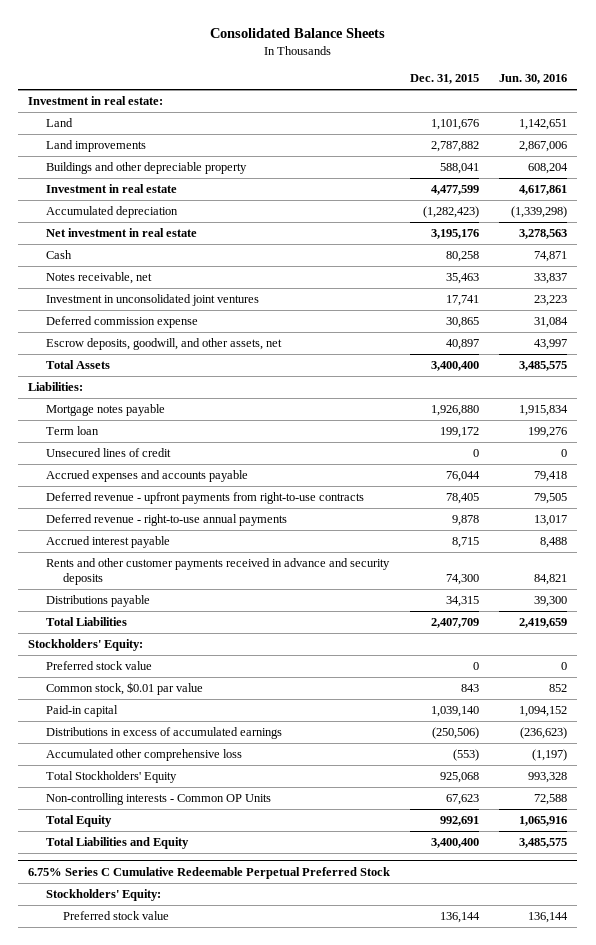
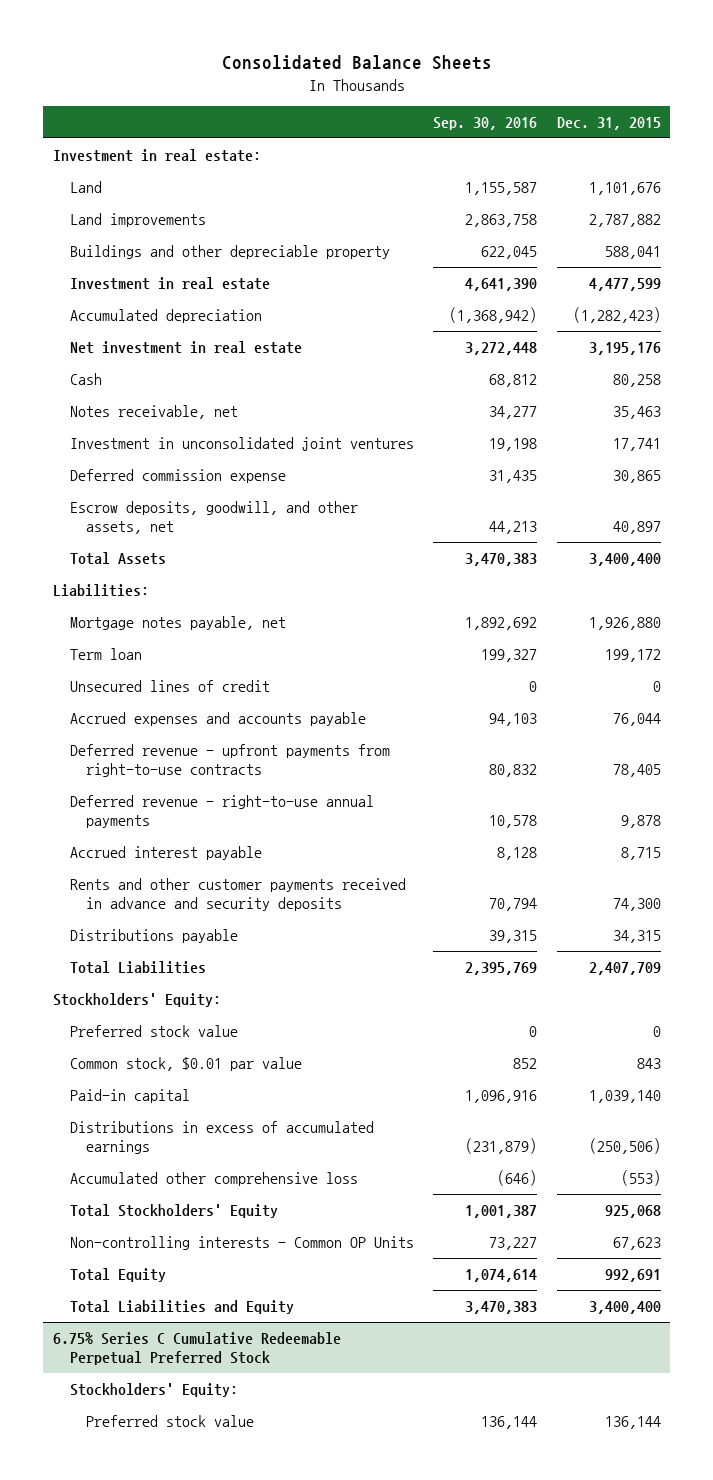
[499,74,568,85] Jun. 30, 2016 -> none
none -> [433,117,538,131] Sep. 30, 2016
[45,404,165,417] Mortgage notes payable -> [69,615,286,630] Mortgage notes payable, net

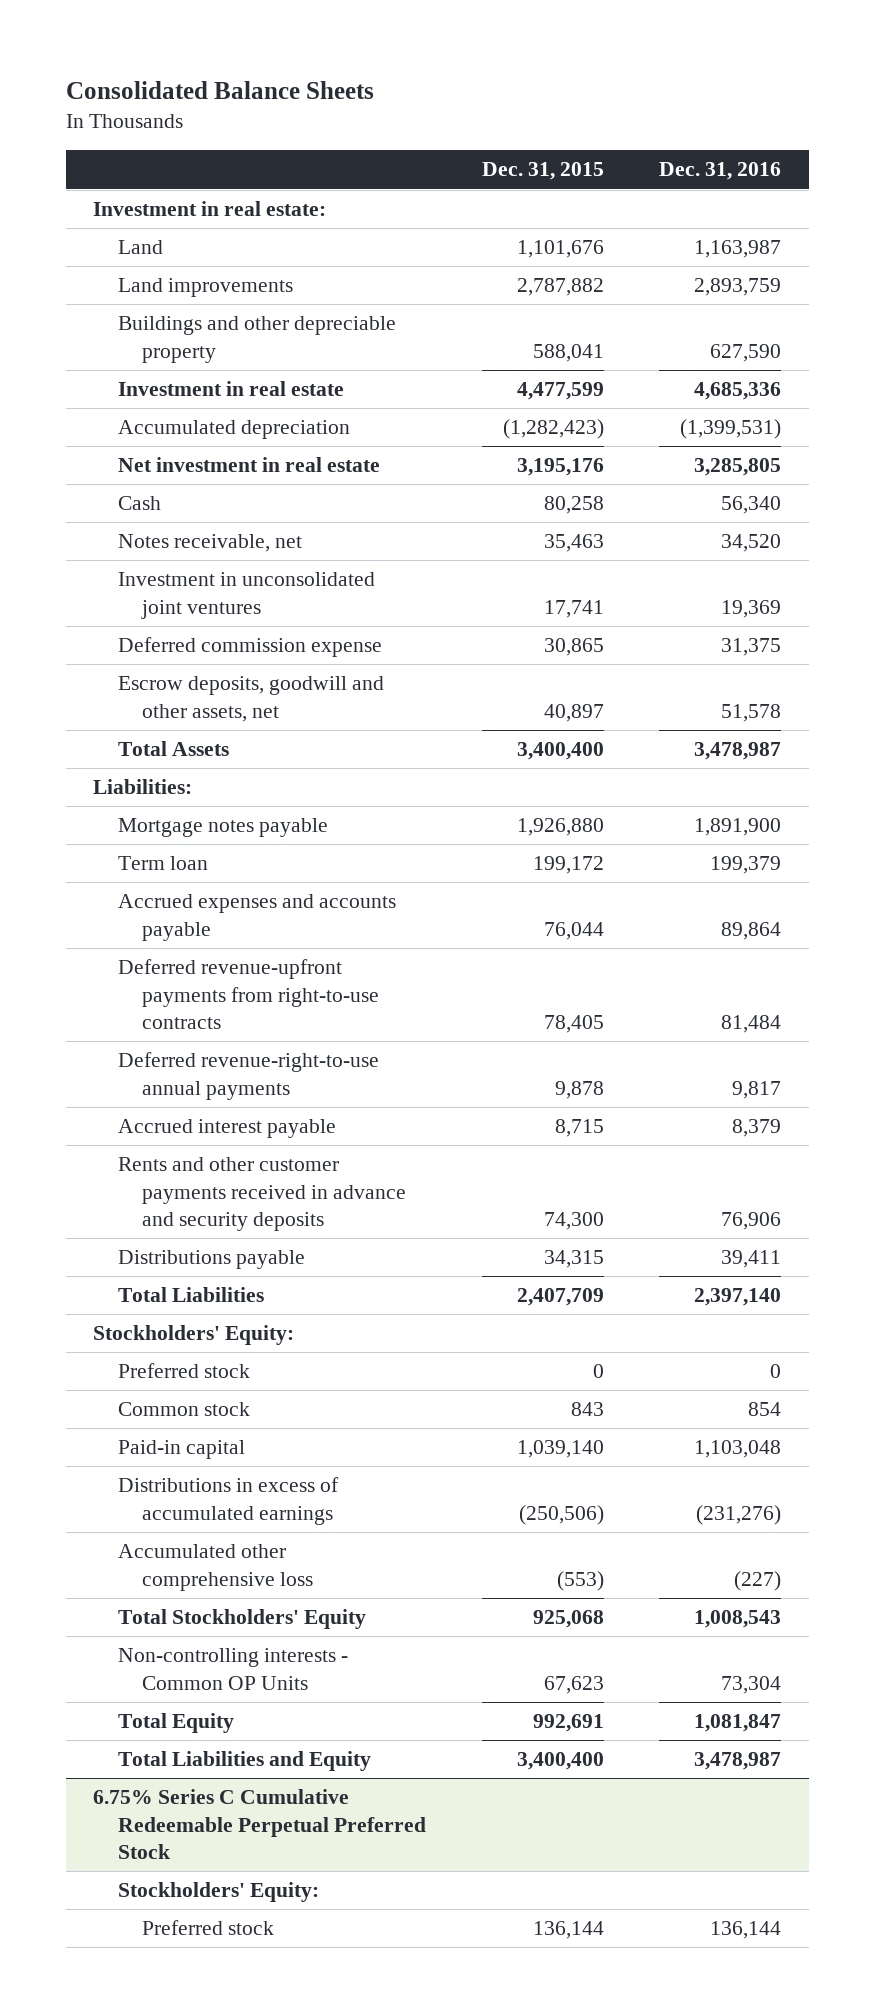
[433,117,538,131] Sep. 30, 2016 -> none
none -> [659,162,782,181] Dec. 31, 2016
[69,500,358,535] Escrow deposits, goodwill, and other assets, net -> [117,676,384,722] Escrow deposits, goodwill and other assets, net
[69,615,286,630] Mortgage notes payable, net -> [117,818,328,838] Mortgage notes payable
[69,679,270,692] Unsecured lines of credit -> none
[69,743,390,778] Deferred revenue - upfront payments from right-to-use contracts -> [117,959,380,1030] Deferred revenue-upfront payments from right-to-use contracts
[69,794,374,829] Deferred revenue - right-to-use annual payments -> [117,1052,379,1100] Deferred revenue-right-to-use annual payments
[69,1024,238,1037] Preferred stock value -> [117,1363,250,1379] Preferred stock
[69,1056,302,1071] Common stock, $0.01 par value -> [117,1402,250,1417] Common stock
[86,1414,255,1427] Preferred stock value -> [142,1920,275,1936] Preferred stock

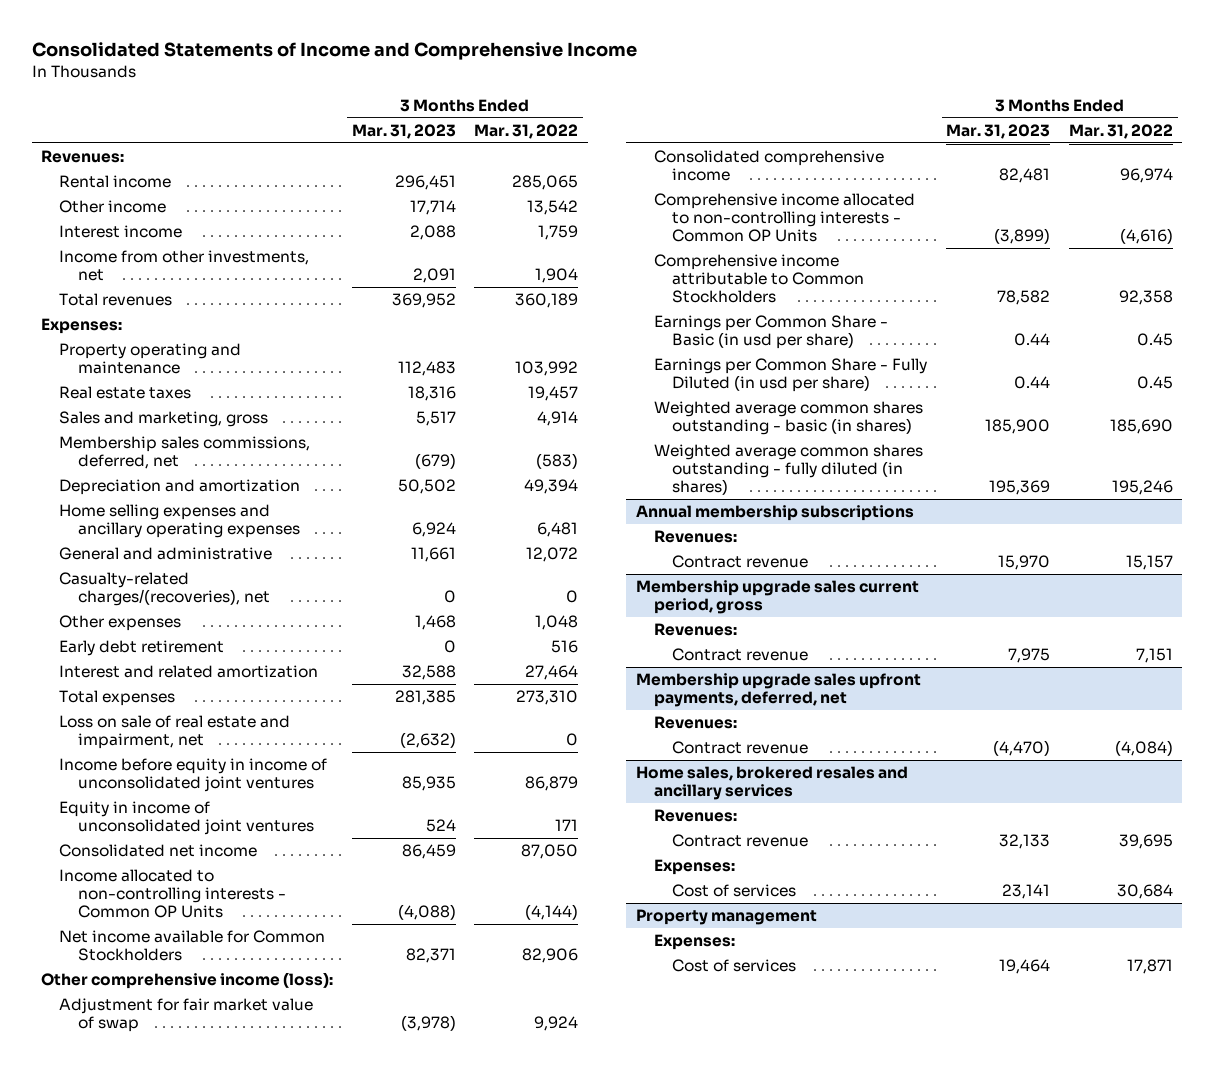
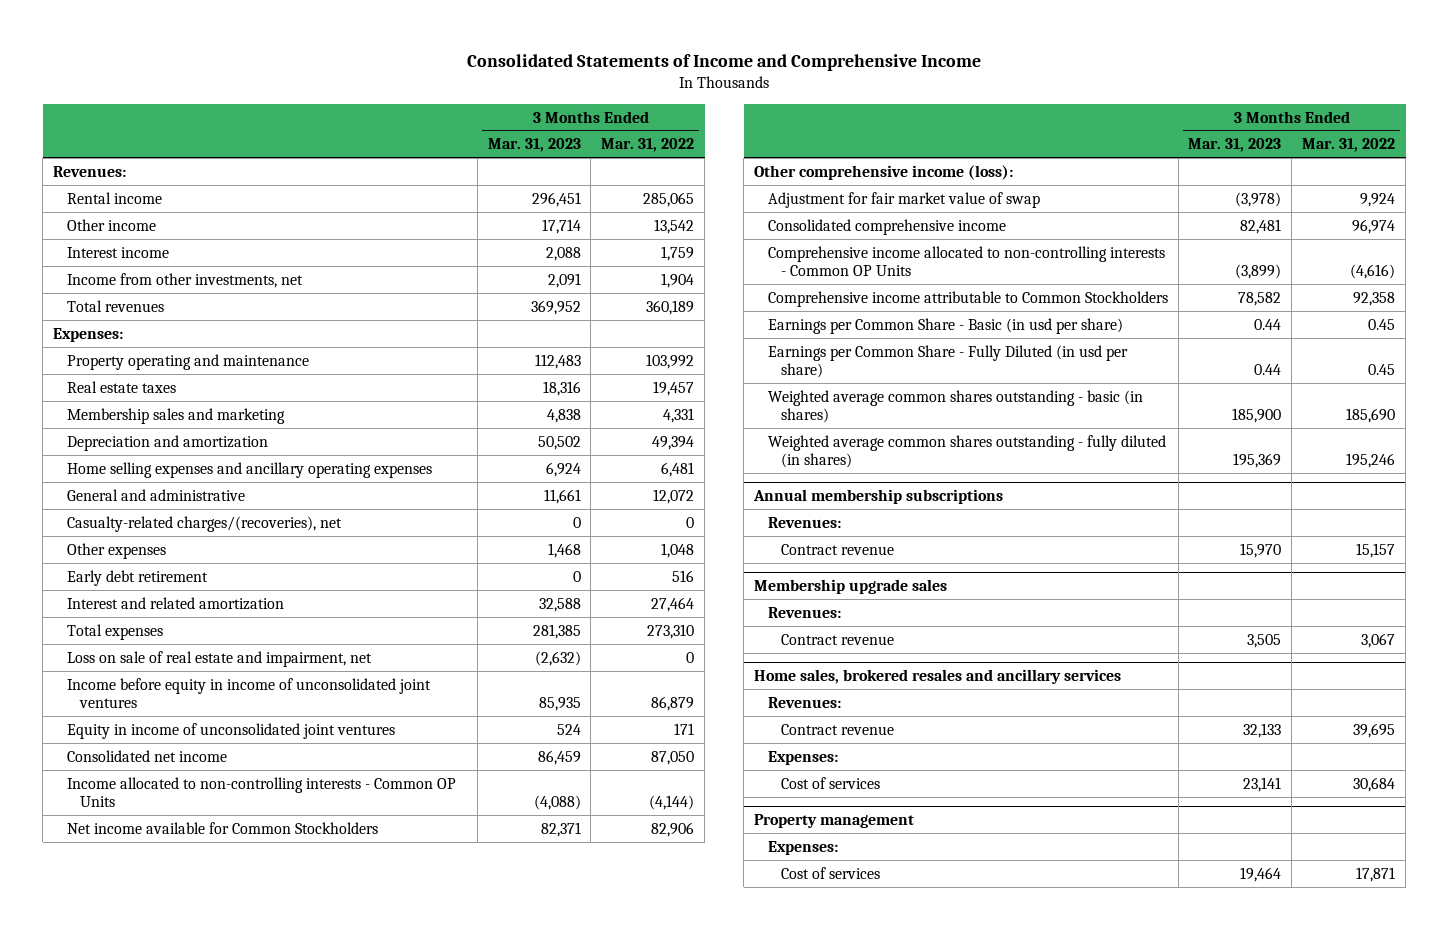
[59,436,311,470] Membership sales commissions, deferred, net -> none
[59,411,269,428] Sales and marketing, gross -> [66,407,285,424] Membership sales and marketing
[415,411,456,427] 5,517 -> [546,408,581,423] 4,838
[537,411,579,427] 4,914 -> [663,407,695,423] 4,331
[654,623,738,637] Revenues: -> none
[672,648,809,662] Contract revenue -> none
[635,673,921,708] Membership upgrade sales upfront payments, deferred, net -> none
[635,580,919,615] Membership upgrade sales current period, gross -> [754,578,948,594] Membership upgrade sales
[993,740,1051,757] (4,470) -> [1247,633,1282,648] 3,505
[1114,740,1173,757] (4,084) -> [1361,632,1396,648] 3,067

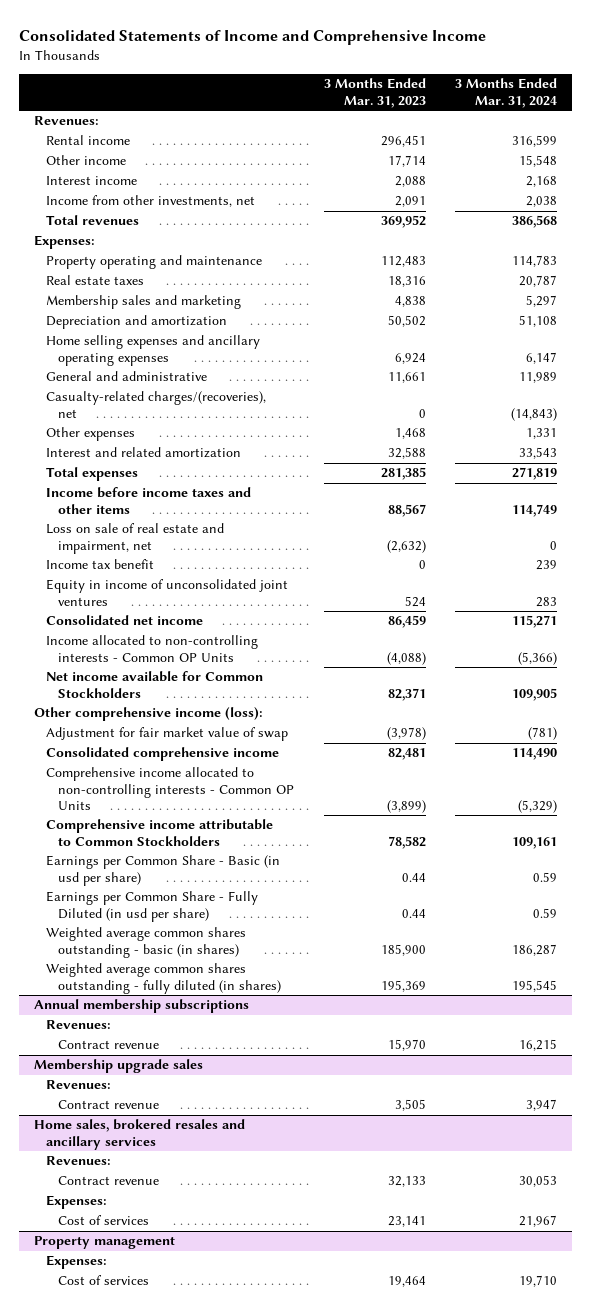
[601,138,695,153] Mar. 31, 2022 -> none
none -> [455,78,558,108] 3 Months Ended Mar. 31, 2024
[66,569,208,586] Early debt retirement -> none
none -> [46,487,252,514] Income before income taxes and other items
[66,677,431,708] Income before equity in income of unconsolidated joint ventures -> none
none -> [46,559,155,570] Income tax benefit

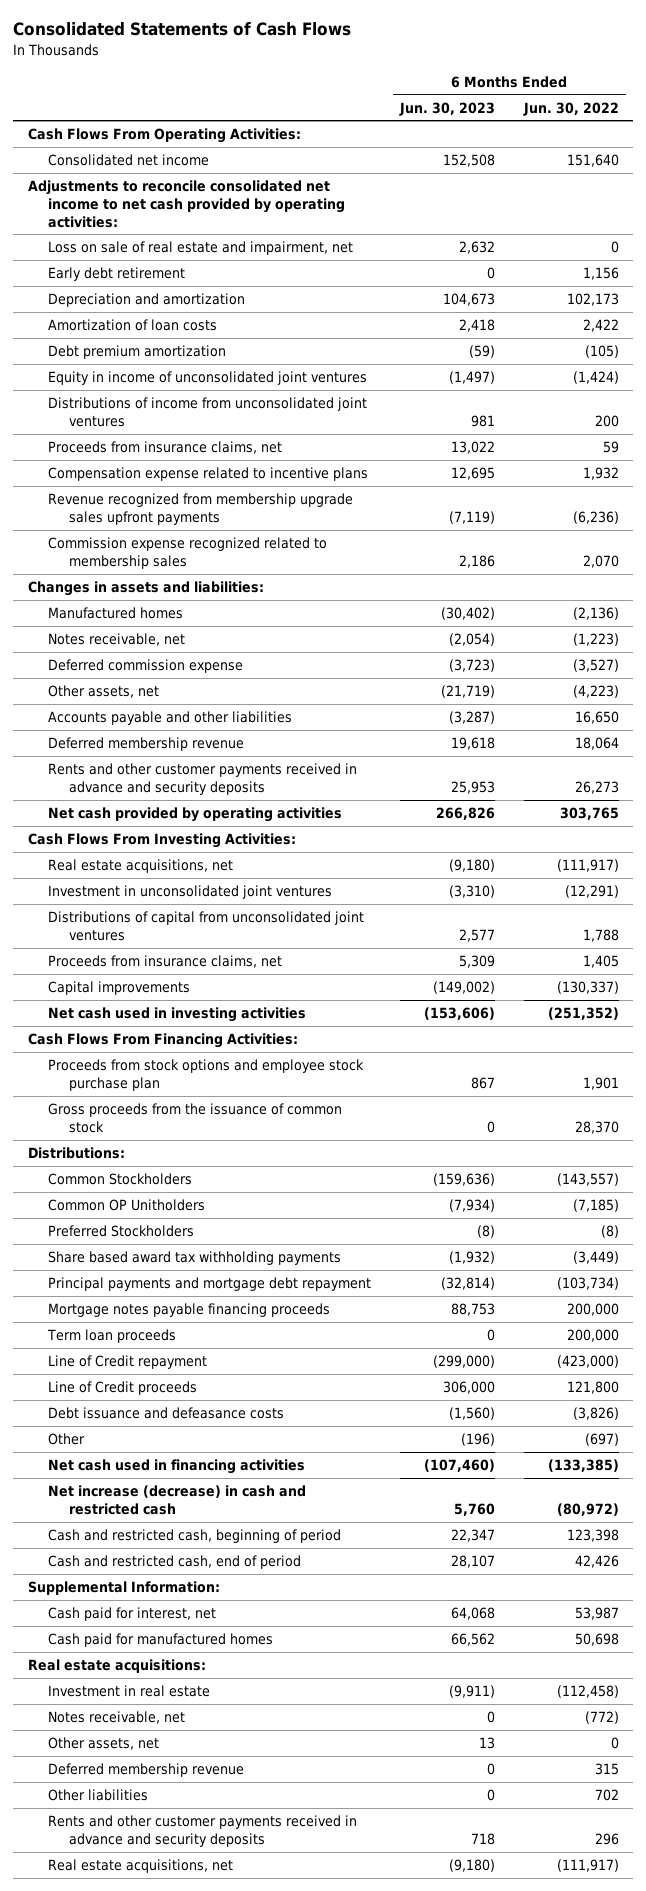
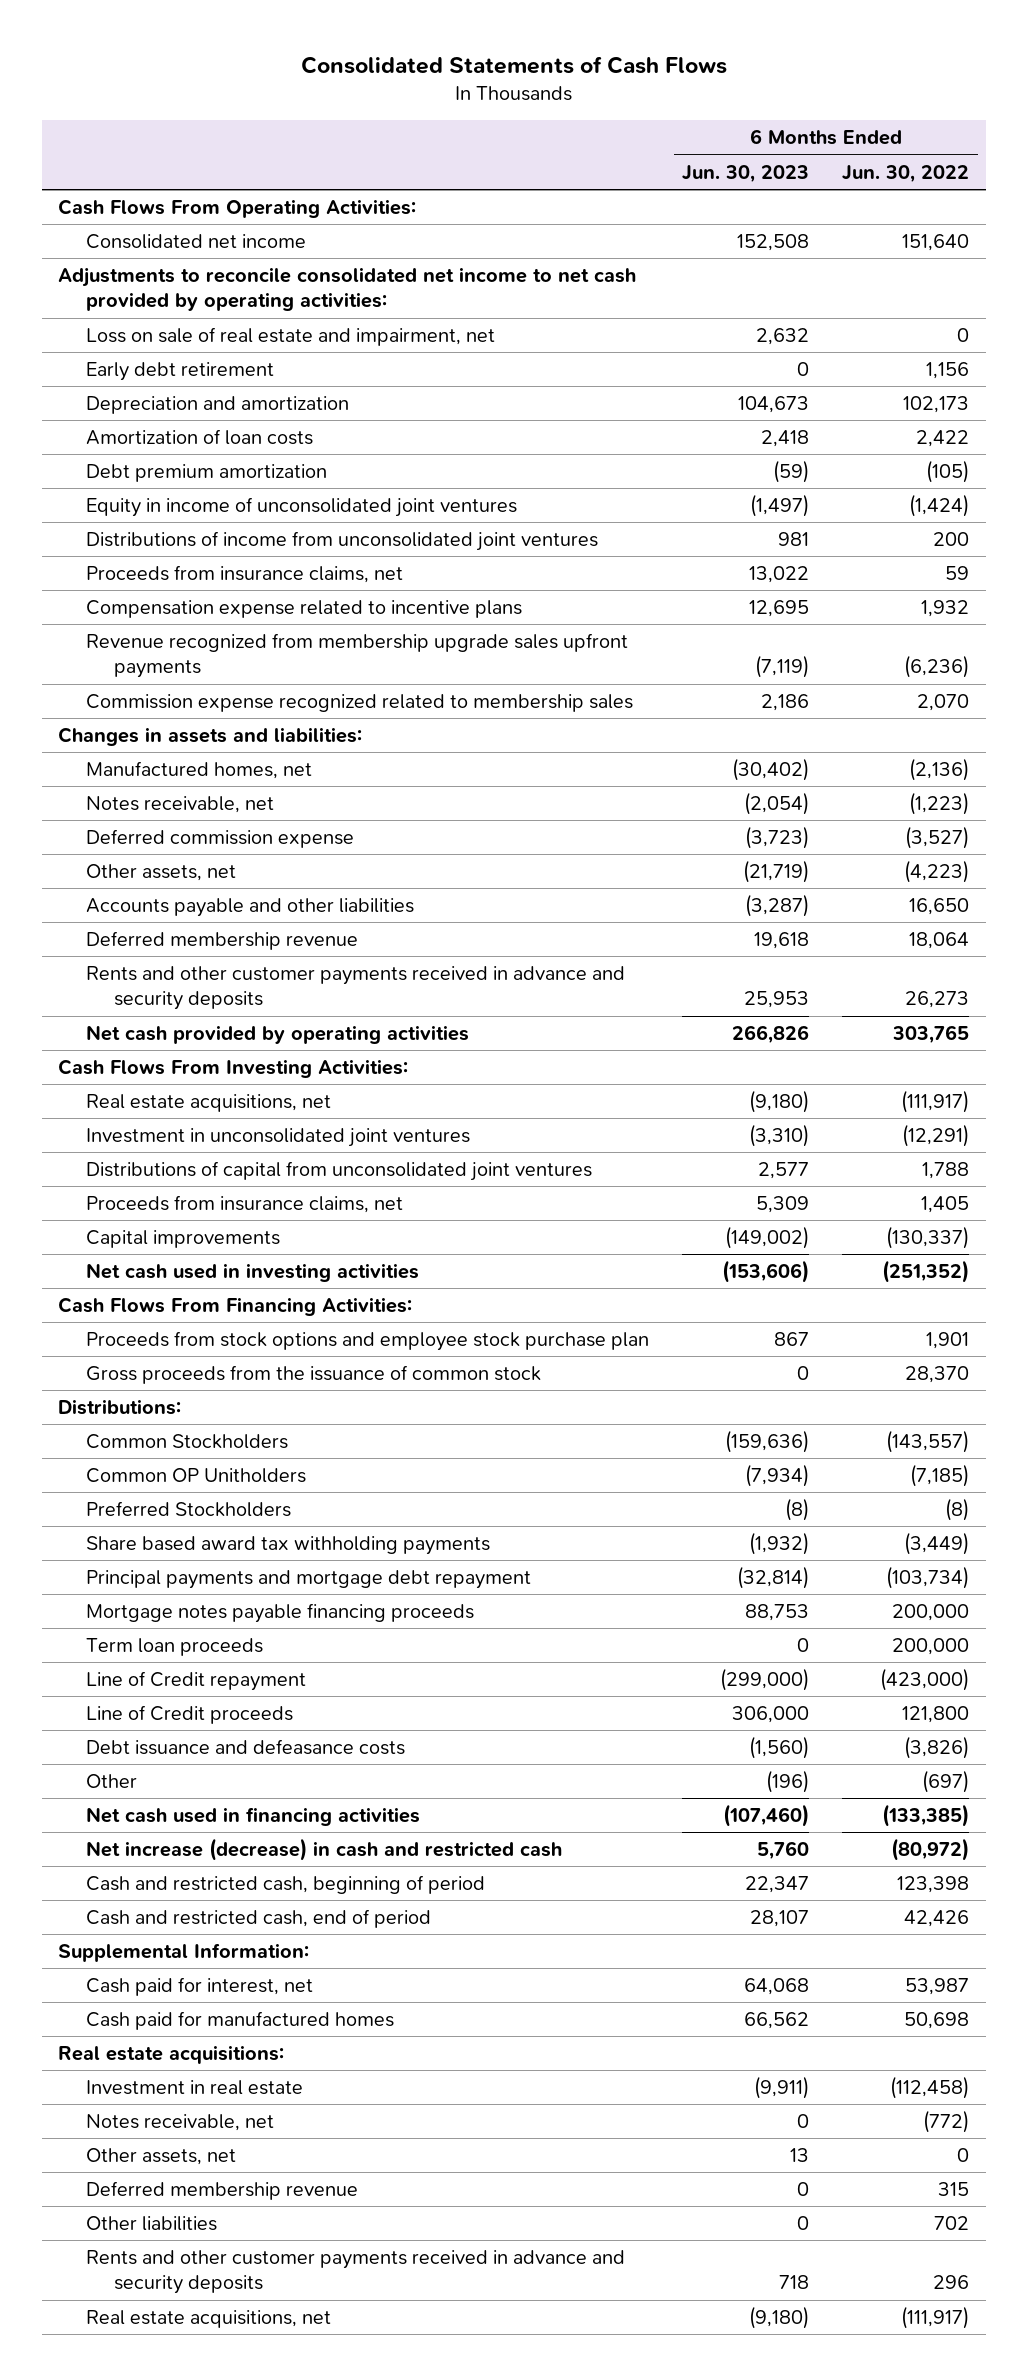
[48,607,184,620] Manufactured homes -> [86,761,313,780] Manufactured homes, net

